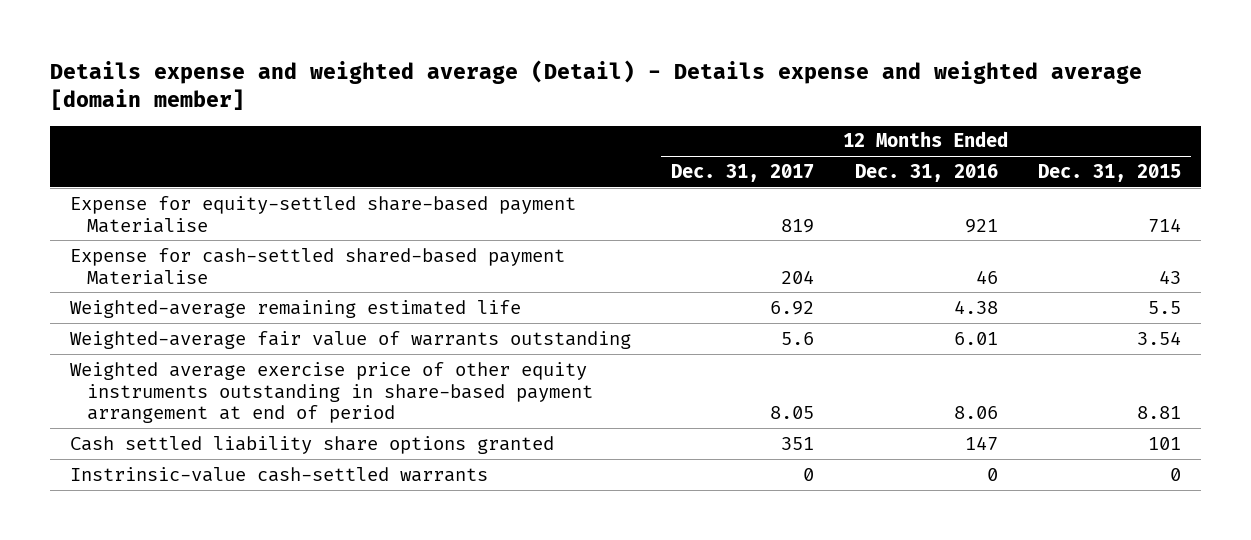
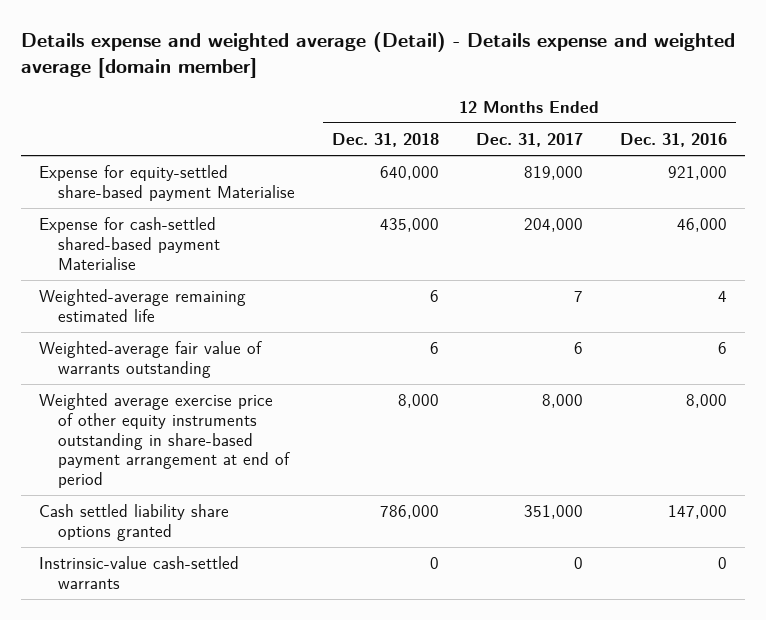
[1038,163,1182,182] Dec. 31, 2015 -> none
none -> [331,132,439,147] Dec. 31, 2018
[781,218,815,233] 819 -> [523,166,583,181] 819,000
[964,218,998,233] 921 -> [667,166,727,181] 921,000
[781,269,815,284] 204 -> [523,218,583,233] 204,000
[975,269,998,284] 46 -> [676,218,727,233] 46,000
[770,300,815,315] 6.92 -> [573,291,583,303] 7
[953,299,998,314] 4.38 -> [717,290,727,303] 4
[781,331,815,345] 5.6 -> [573,342,583,355] 6
[953,331,998,345] 6.01 -> [717,342,727,355] 6
[770,406,815,420] 8.05 -> [541,394,583,409] 8,000
[953,406,998,420] 8.06 -> [685,394,727,409] 8,000
[781,436,815,450] 351 -> [523,505,583,520] 351,000
[964,435,998,450] 147 -> [667,505,727,520] 147,000

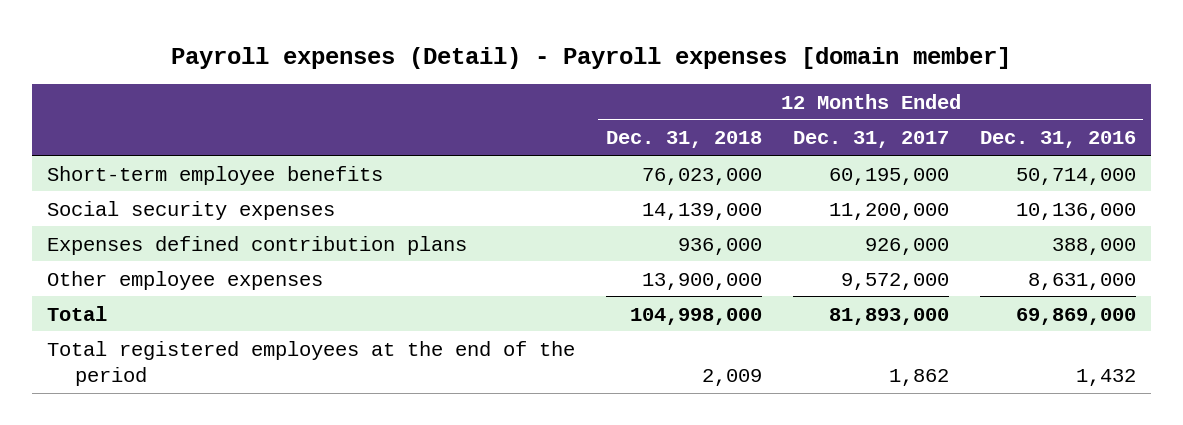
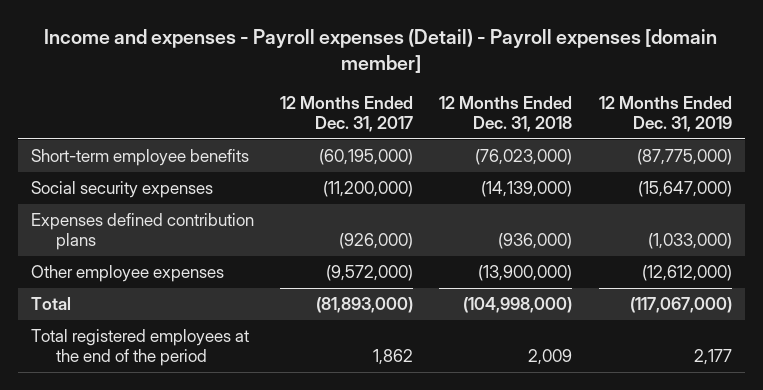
[171,46,1012,69] Payroll expenses (Detail) - Payroll expenses [domain member] -> [44,29,718,74] Income and expenses - Payroll expenses (Detail) - Payroll expenses [domain member]
[979,131,1136,149] Dec. 31, 2016 -> none
none -> [598,96,732,133] 12 Months Ended Dec. 31, 2019
[641,167,762,185] 76,023,000 -> [475,149,573,166] (76,023,000)
[828,167,949,185] 60,195,000 -> [319,149,414,166] (60,195,000)
[641,202,762,220] 14,139,000 -> [481,181,573,198] (14,139,000)
[828,202,949,220] 11,200,000 -> [323,181,414,198] (11,200,000)
[677,237,762,255] 936,000 -> [498,232,573,249] (936,000)
[864,237,949,255] 926,000 -> [339,232,414,249] (926,000)
[641,272,762,290] 13,900,000 -> [478,265,573,282] (13,900,000)
[840,272,949,290] 9,572,000 -> [326,265,414,282] (9,572,000)
[629,307,762,325] 104,998,000 -> [463,297,573,314] (104,998,000)
[828,307,949,325] 81,893,000 -> [316,297,414,314] (81,893,000)

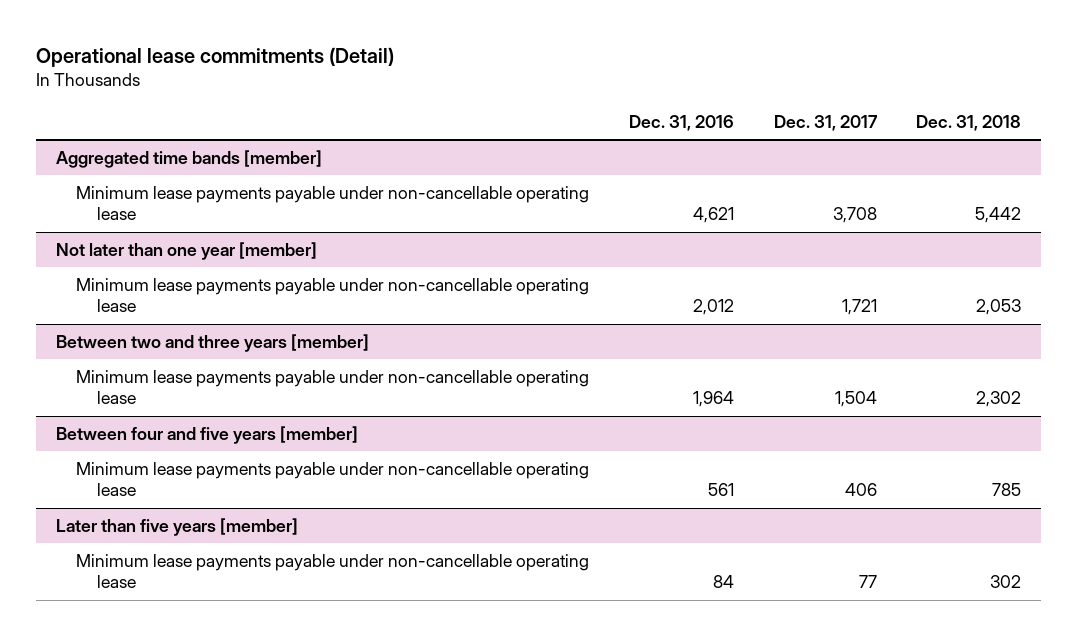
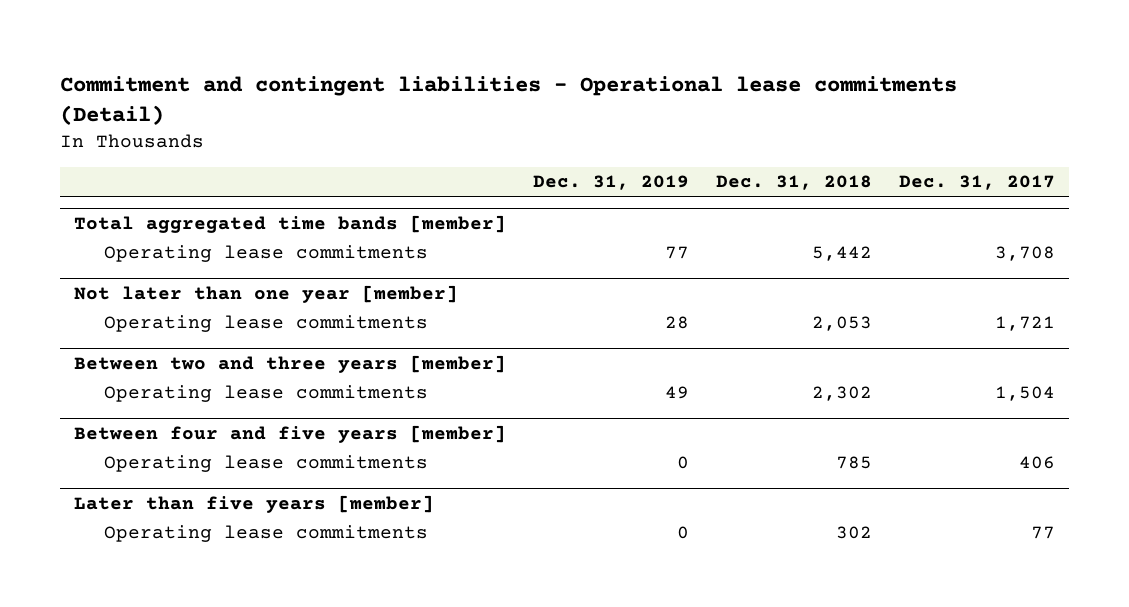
[35,46,394,67] Operational lease commitments (Detail) -> [60,75,958,125] Commitment and contingent liabilities - Operational lease commitments (Detail)
[628,114,734,131] Dec. 31, 2016 -> none
none -> [533,174,690,190] Dec. 31, 2019
[55,149,322,168] Aggregated time bands [member] -> [74,215,507,234] Total aggregated time bands [member]
[76,185,590,221] Minimum lease payments payable under non-cancellable operating lease -> [104,245,429,263] Operating lease commitments
[76,277,590,313] Minimum lease payments payable under non-cancellable operating lease -> [104,315,429,333] Operating lease commitments
[76,369,590,405] Minimum lease payments payable under non-cancellable operating lease -> [104,385,429,403] Operating lease commitments
[76,461,590,497] Minimum lease payments payable under non-cancellable operating lease -> [104,455,429,473] Operating lease commitments
[76,553,590,589] Minimum lease payments payable under non-cancellable operating lease -> [104,525,429,543] Operating lease commitments

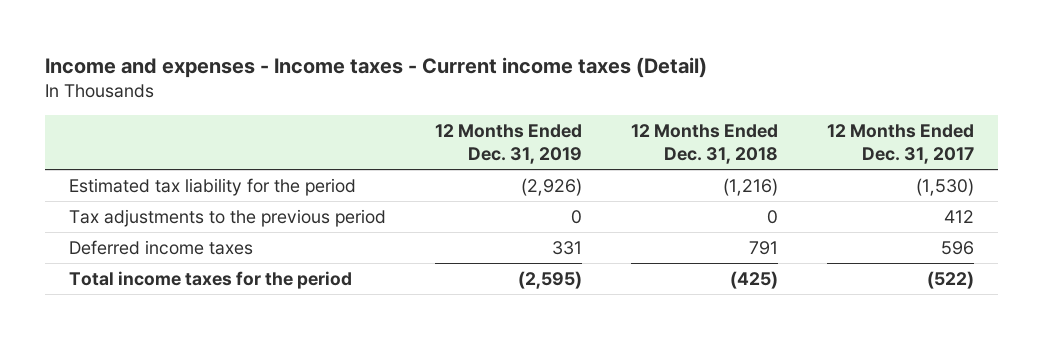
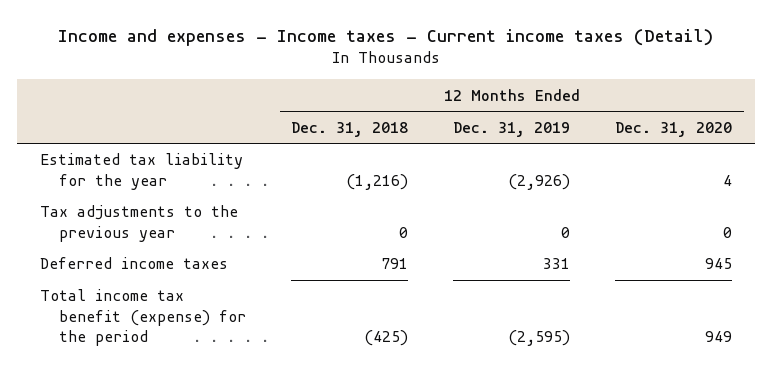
[826,123,974,164] 12 Months Ended Dec. 31, 2017 -> none
none -> [615,121,733,137] Dec. 31, 2020
[69,177,357,196] Estimated tax liability for the period -> [39,153,243,190] Estimated tax liability for the year
[69,208,387,227] Tax adjustments to the previous period -> [39,205,238,242] Tax adjustments to the previous year
[69,270,353,289] Total income taxes for the period -> [39,289,247,346] Total income tax benefit (expense) for the period

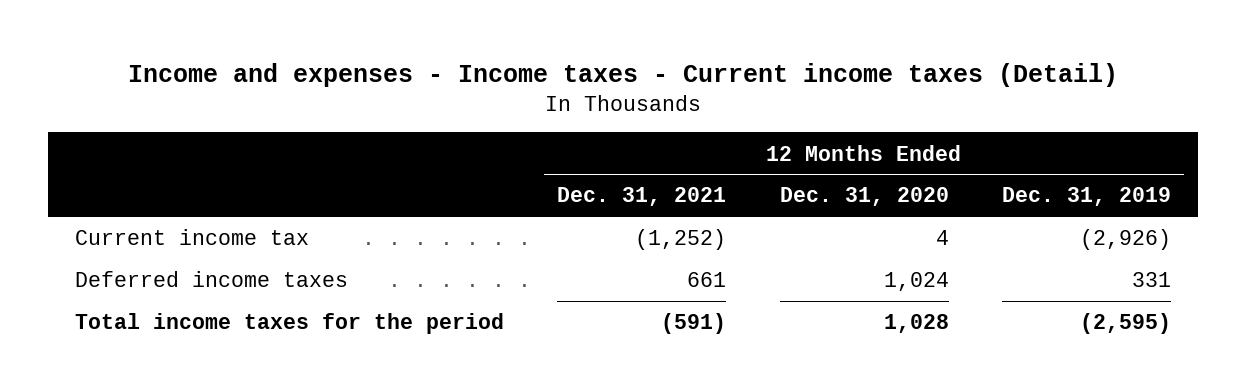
[291,121,409,137] Dec. 31, 2018 -> none
none -> [557,187,727,207] Dec. 31, 2021
[39,205,238,242] Tax adjustments to the previous year -> none
[39,153,243,190] Estimated tax liability for the year -> [75,229,310,246] Current income tax
[705,258,733,270] 945 -> [883,272,949,292] 1,024
[39,289,247,346] Total income tax benefit (expense) for the period -> [75,313,505,335] Total income taxes for the period
[705,330,733,342] 949 -> [883,314,949,334] 1,028

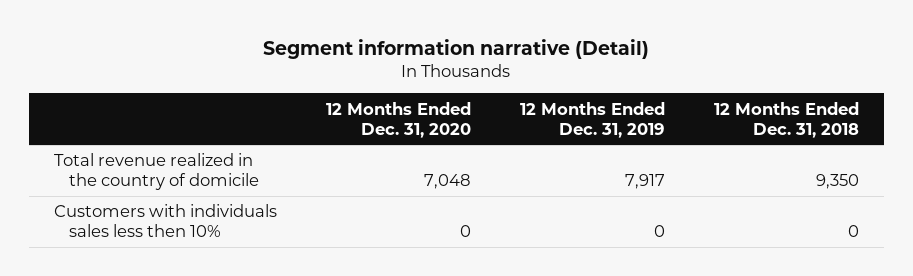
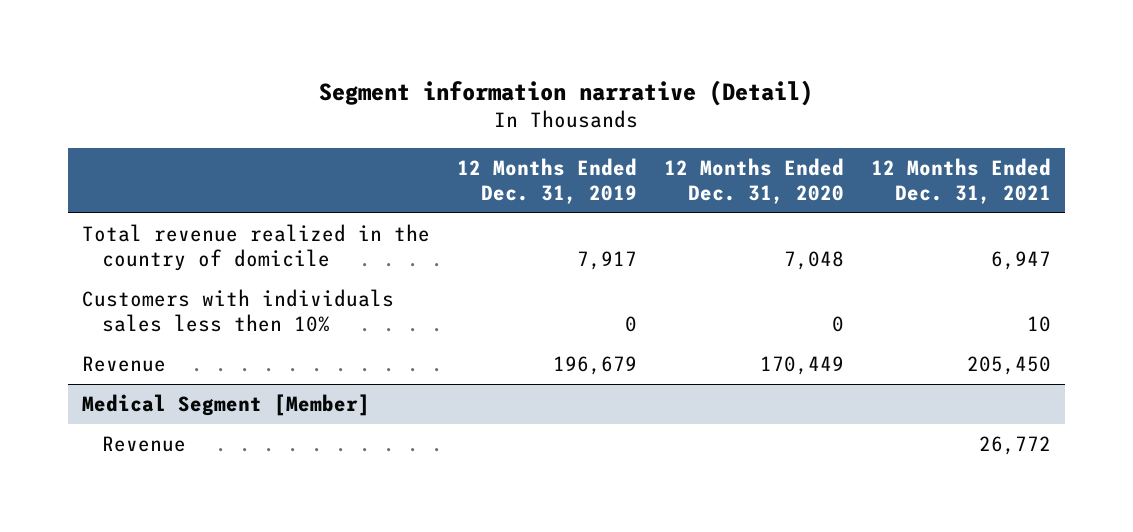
[714,101,860,138] 12 Months Ended Dec. 31, 2018 -> none
none -> [870,158,1051,204] 12 Months Ended Dec. 31, 2021
none -> [81,356,166,373] Revenue
none -> [81,394,370,417] Medical Segment [Member]
none -> [101,436,186,453] Revenue

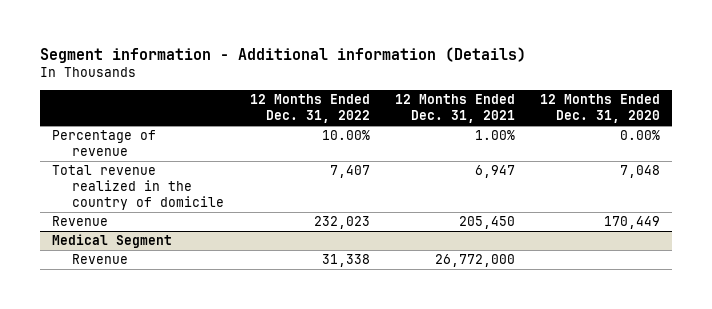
[319,79,814,106] Segment information narrative (Detail) -> [39,46,526,63] Segment information - Additional information (Details)
[456,158,637,204] 12 Months Ended Dec. 31, 2019 -> none
none -> [249,94,370,124] 12 Months Ended Dec. 31, 2022
none -> [52,130,157,157] Percentage of revenue
[81,289,394,332] Customers with individuals sales less then 10% -> none
[81,394,370,417] Medical Segment [Member] -> [52,234,173,249] Medical Segment
[978,436,1051,456] 26,772 -> [434,254,515,268] 26,772,000

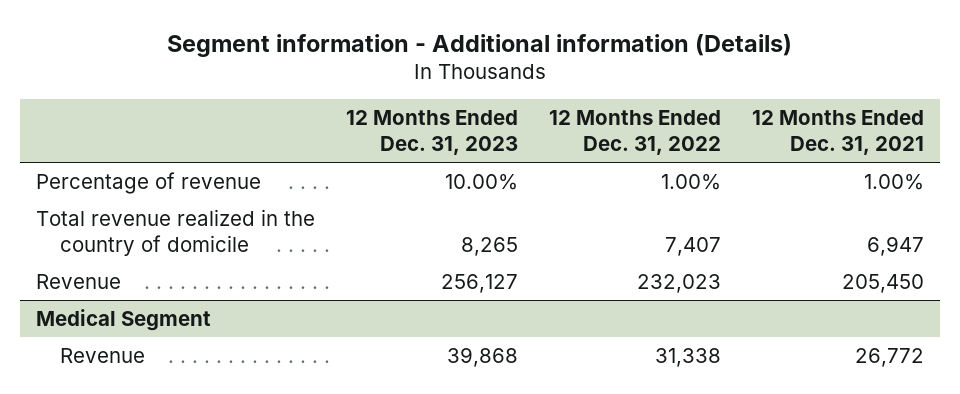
[539,94,660,124] 12 Months Ended Dec. 31, 2020 -> none
none -> [346,110,519,156] 12 Months Ended Dec. 31, 2023
[321,130,370,141] 10.00% -> [661,173,722,190] 1.00%
[434,254,515,268] 26,772,000 -> [855,347,925,367] 26,772

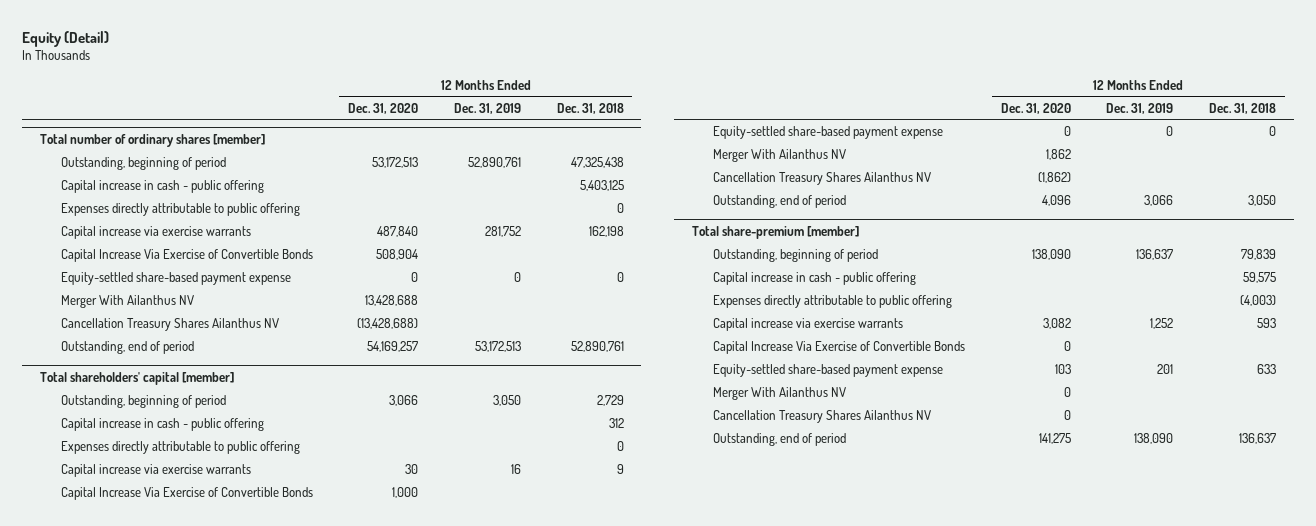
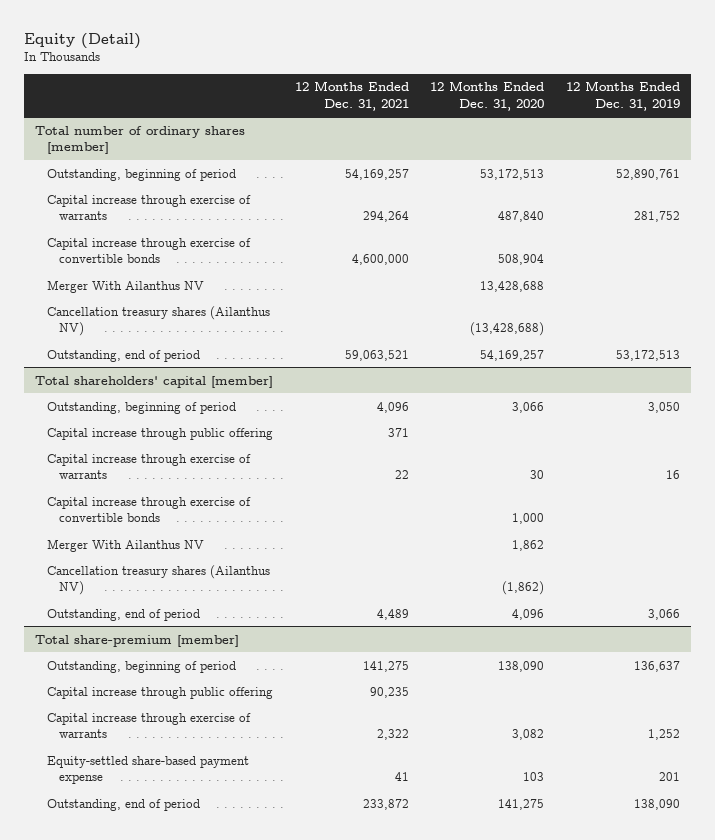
[556,102,624,114] Dec. 31, 2018 -> none
none -> [294,81,409,111] 12 Months Ended Dec. 31, 2021
[60,180,264,194] Capital increase in cash - public offering -> none
[60,203,300,217] Expenses directly attributable to public offering -> none
[60,272,291,286] Equity-settled share-based payment expense -> none
[60,226,251,240] Capital increase via exercise warrants -> [47,194,252,220] Capital increase through exercise of warrants
[60,249,313,263] Capital Increase Via Exercise of Convertible Bonds -> [47,237,252,263] Capital increase through exercise of convertible bonds
[60,318,279,332] Cancellation Treasury Shares Ailanthus NV -> [47,305,271,336] Cancellation treasury shares (Ailanthus NV)
[60,441,300,455] Expenses directly attributable to public offering -> none
[712,126,943,140] Equity-settled share-based payment expense -> none
[60,418,264,432] Capital increase in cash - public offering -> [47,427,274,440] Capital increase through public offering
[60,464,251,478] Capital increase via exercise warrants -> [47,453,252,479] Capital increase through exercise of warrants
[60,487,313,501] Capital Increase Via Exercise of Convertible Bonds -> [47,496,252,522] Capital increase through exercise of convertible bonds
[712,172,931,186] Cancellation Treasury Shares Ailanthus NV -> [47,564,271,595] Cancellation treasury shares (Ailanthus NV)
[712,295,952,309] Expenses directly attributable to public offering -> none
[712,341,965,355] Capital Increase Via Exercise of Convertible Bonds -> none
[712,272,916,286] Capital increase in cash - public offering -> [47,686,274,699] Capital increase through public offering
[712,318,903,332] Capital increase via exercise warrants -> [47,712,252,738] Capital increase through exercise of warrants
[712,387,846,401] Merger With Ailanthus NV -> none
[712,410,931,424] Cancellation Treasury Shares Ailanthus NV -> none

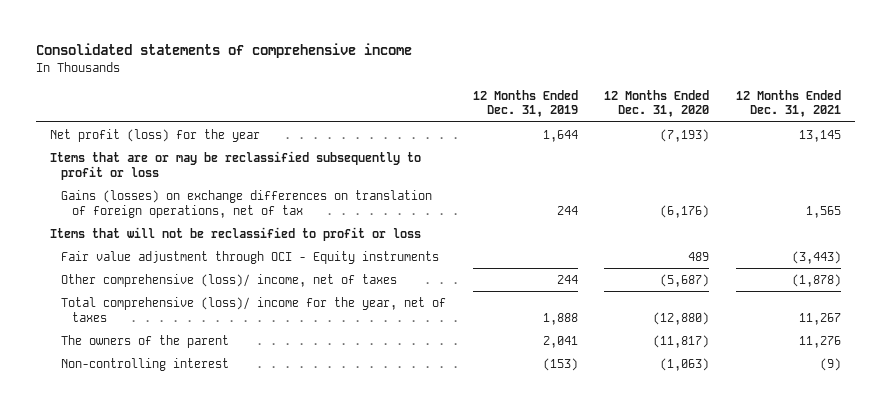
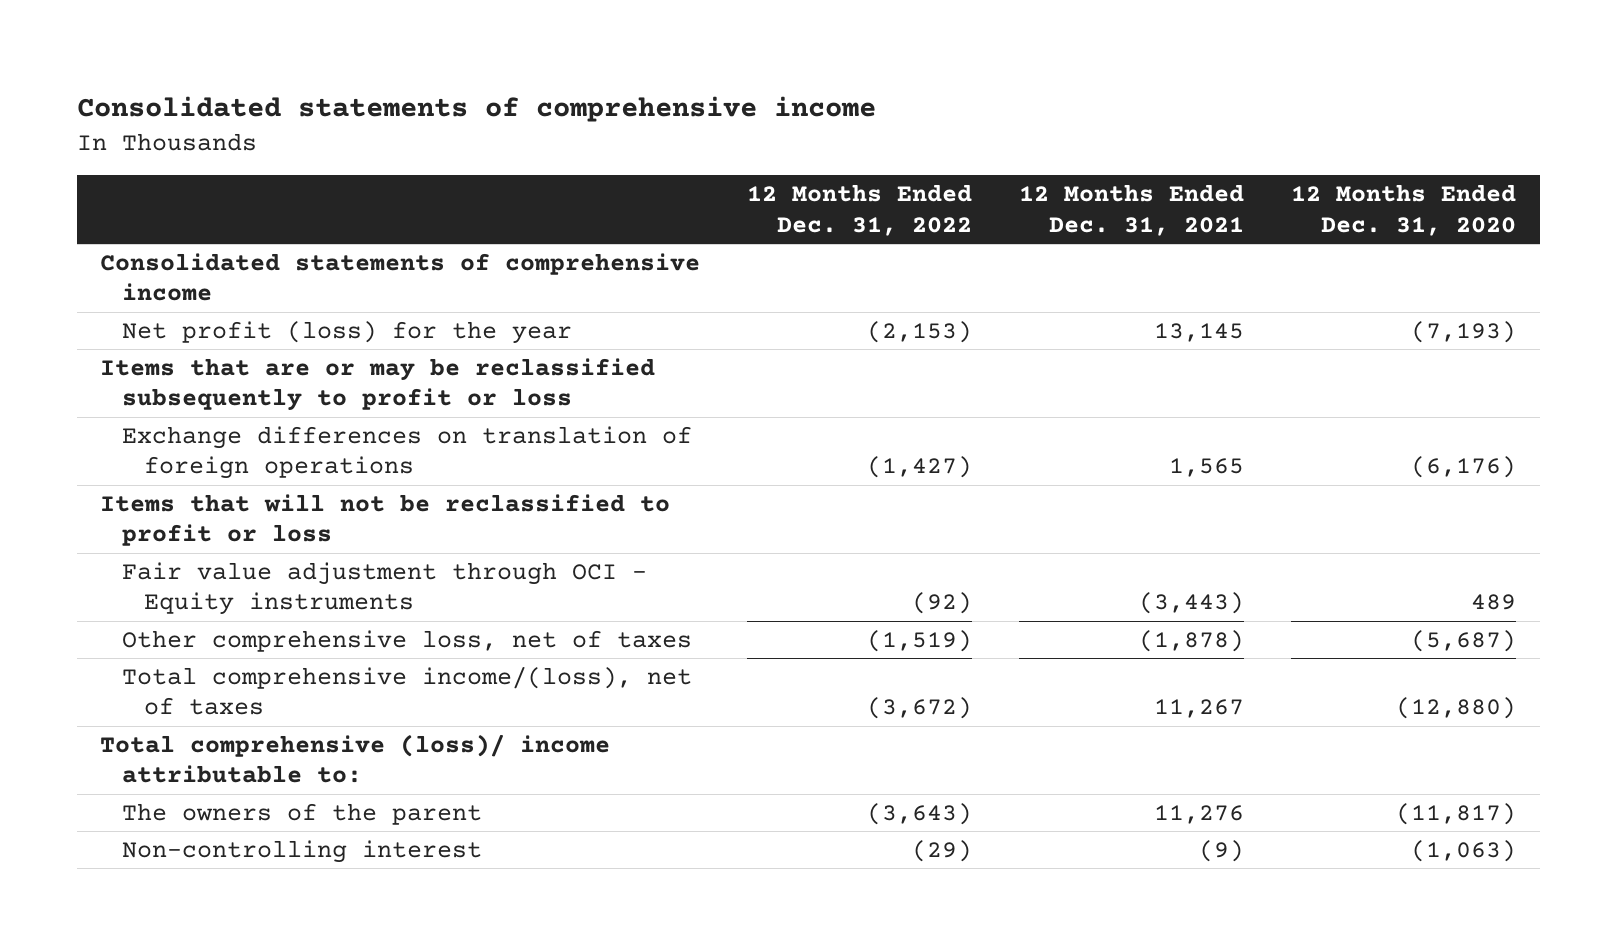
[472,89,578,118] 12 Months Ended Dec. 31, 2019 -> none
none -> [747,184,973,236] 12 Months Ended Dec. 31, 2022
none -> [100,253,701,302] Consolidated statements of comprehensive income
[60,189,432,218] Gains (losses) on exchange differences on translation of foreign operations, net of tax -> [121,426,692,480] Exchange differences on translation of foreign operations
[60,273,397,287] Other comprehensive (loss)/ income, net of taxes -> [121,630,692,653] Other comprehensive loss, net of taxes
[60,296,446,322] Total comprehensive (loss)/ income for the year, net of taxes -> [121,666,692,716] Total comprehensive income/(loss), net of taxes
none -> [100,734,611,784] Total comprehensive (loss)/ income attributable to:

